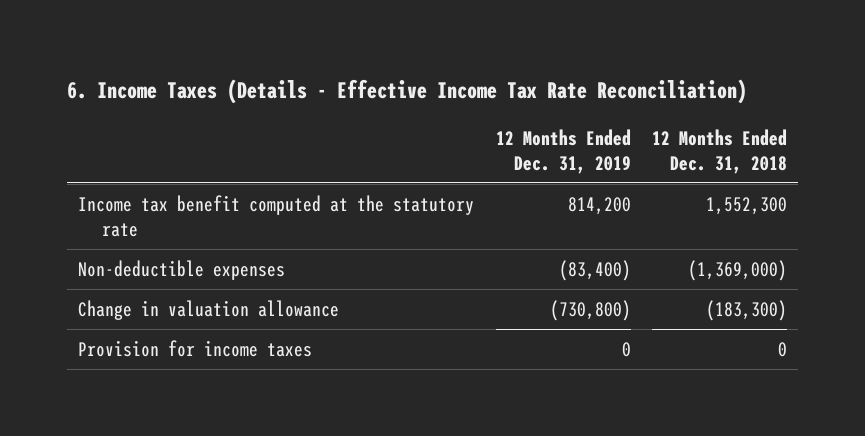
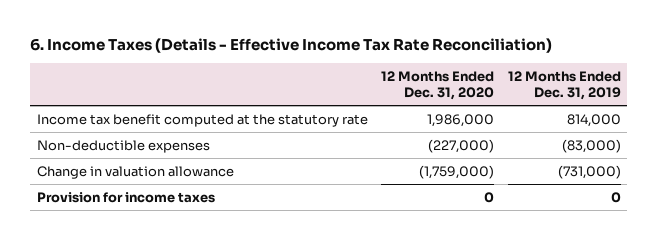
[651,128,787,174] 12 Months Ended Dec. 31, 2018 -> none
none -> [381,70,495,101] 12 Months Ended Dec. 31, 2020
[567,196,631,215] 814,200 -> [566,113,621,127] 814,000
[558,259,631,281] (83,400) -> [561,138,621,153] (83,000)
[549,299,631,321] (730,800) -> [557,164,621,179] (731,000)

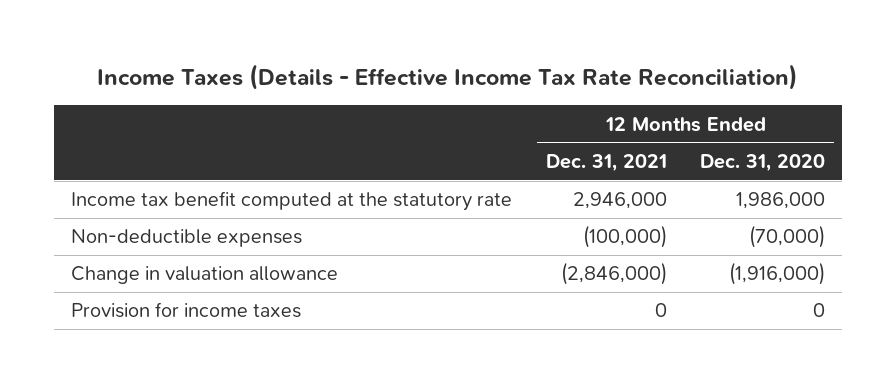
[29,37,552,53] 6. Income Taxes (Details - Effective Income Tax Rate Reconciliation) -> [97,64,799,91] Income Taxes (Details - Effective Income Tax Rate Reconciliation)
[507,70,621,101] 12 Months Ended Dec. 31, 2019 -> none
none -> [545,154,667,173] Dec. 31, 2021
[428,138,495,153] (227,000) -> [749,225,826,249] (70,000)
[419,164,495,179] (1,759,000) -> [729,262,826,286] (1,916,000)

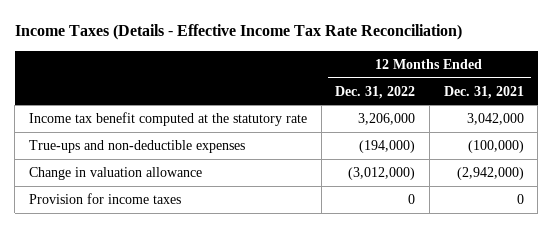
[700,154,826,173] Dec. 31, 2020 -> none
none -> [335,85,416,99] Dec. 31, 2022
[572,192,667,210] 2,946,000 -> [466,113,524,126] 3,042,000
[70,229,302,248] Non-deductible expenses -> [28,140,245,154] True-ups and non-deductible expenses
[560,262,667,286] (2,846,000) -> [456,167,524,181] (2,942,000)

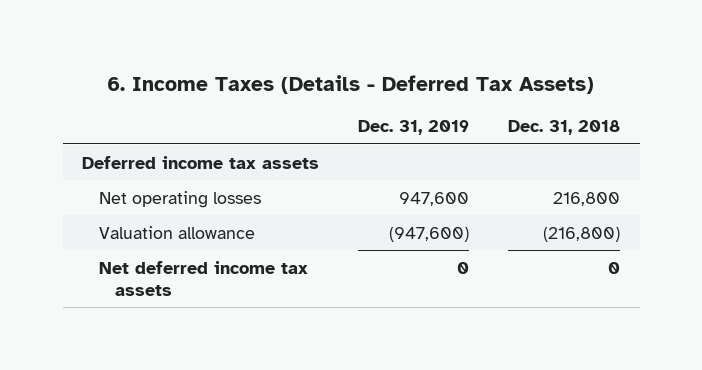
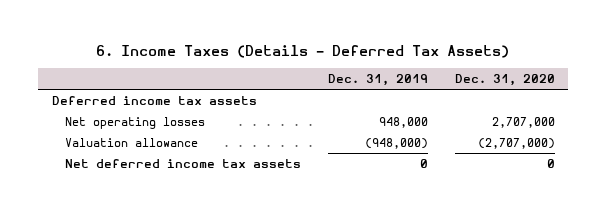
[508,120,621,136] Dec. 31, 2018 -> none
none -> [454,74,555,87] Dec. 31, 2020
[399,191,470,206] 947,600 -> [378,117,428,129] 948,000
[389,226,470,242] (947,600) -> [364,138,428,150] (948,000)

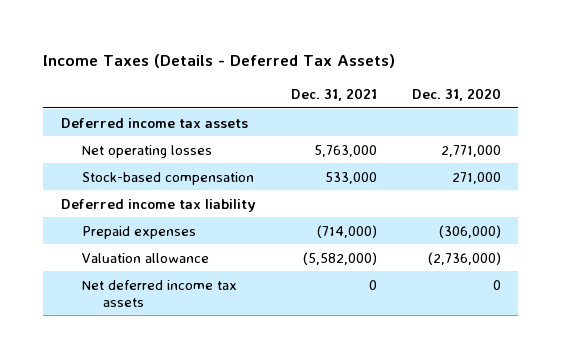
[96,45,510,59] 6. Income Taxes (Details - Deferred Tax Assets) -> [43,53,396,68] Income Taxes (Details - Deferred Tax Assets)
[327,74,428,87] Dec. 31, 2019 -> none
none -> [290,87,377,101] Dec. 31, 2021
[491,117,555,129] 2,707,000 -> [440,144,501,157] 2,771,000
none -> [81,171,254,185] Stock-based compensation
none -> [60,198,256,212] Deferred income tax liability
none -> [81,225,196,239] Prepaid expenses
[477,138,555,150] (2,707,000) -> [427,251,501,265] (2,736,000)

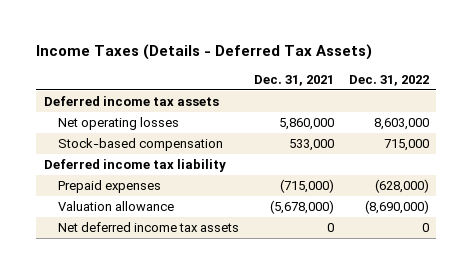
[411,87,501,101] Dec. 31, 2020 -> none
none -> [348,75,429,87] Dec. 31, 2022
[313,144,377,157] 5,763,000 -> [279,117,335,130] 5,860,000
[316,224,377,238] (714,000) -> [280,178,335,193] (715,000)
[302,251,377,265] (5,582,000) -> [270,199,335,214] (5,678,000)

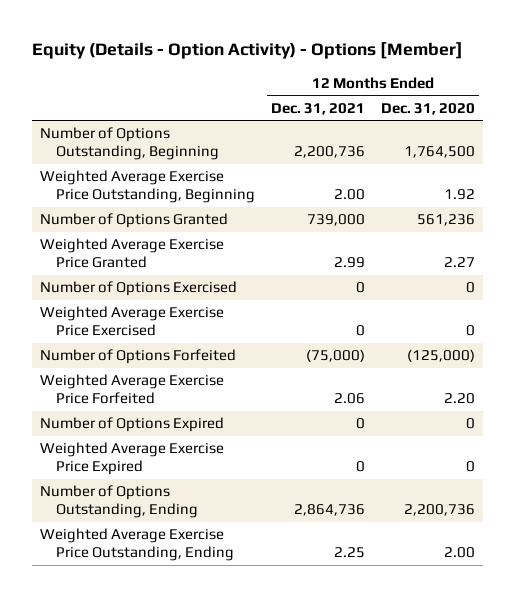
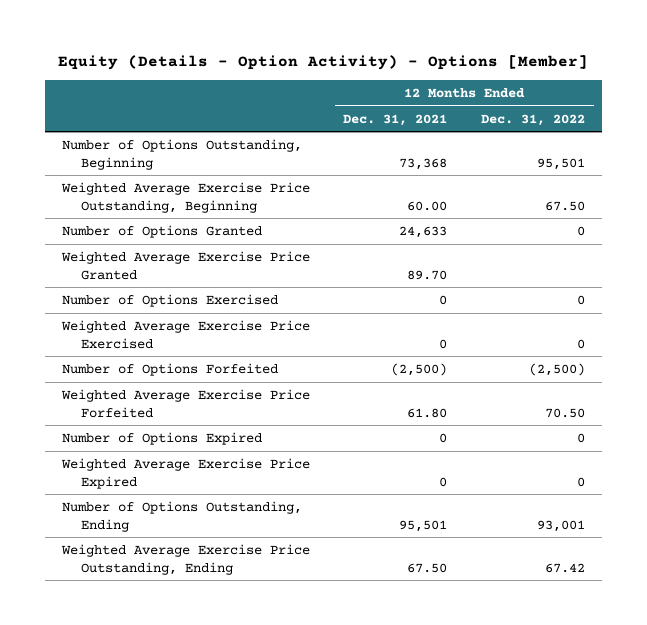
[380,102,475,115] Dec. 31, 2020 -> none
none -> [481,113,586,126] Dec. 31, 2022
[293,145,365,158] 2,200,736 -> [399,157,448,170] 73,368
[333,188,365,200] 2.00 -> [407,200,448,211] 60.00
[306,214,365,227] 739,000 -> [399,225,448,238] 24,633
[333,256,365,268] 2.99 -> [407,269,448,280] 89.70
[305,349,365,363] (75,000) -> [391,362,448,376] (2,500)
[333,392,365,404] 2.06 -> [407,407,448,418] 61.80
[293,503,365,516] 2,864,736 -> [399,519,448,532] 95,501
[333,546,365,558] 2.25 -> [407,562,448,573] 67.50

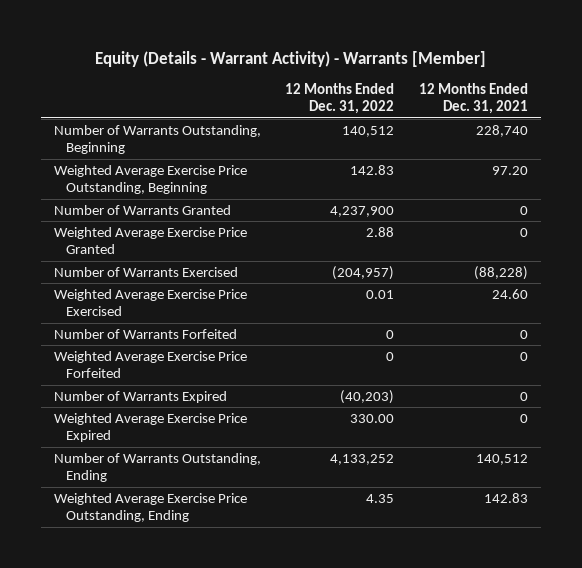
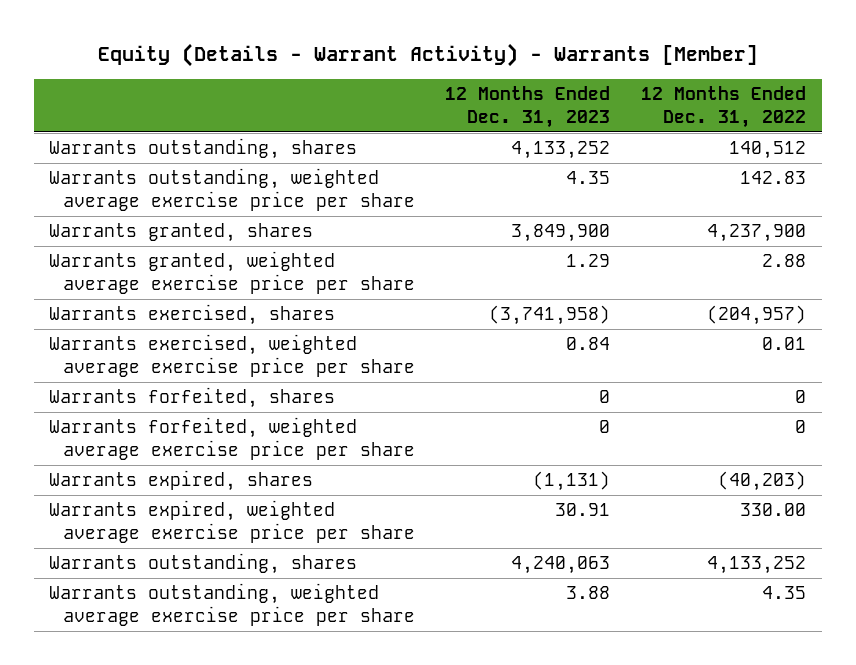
[419,82,529,115] 12 Months Ended Dec. 31, 2021 -> none
none -> [445,86,611,128] 12 Months Ended Dec. 31, 2023
[53,124,261,155] Number of Warrants Outstanding, Beginning -> [49,138,358,160] Warrants outstanding, shares
[53,164,247,195] Weighted Average Exercise Price Outstanding, Beginning -> [49,168,415,212] Warrants outstanding, weighted average exercise price per share
[53,204,231,215] Number of Warrants Granted -> [49,223,314,243] Warrants granted, shares
[53,226,247,255] Weighted Average Exercise Price Granted -> [49,251,415,295] Warrants granted, weighted average exercise price per share
[53,266,238,277] Number of Warrants Exercised -> [49,304,336,326] Warrants exercised, shares
[53,288,247,317] Weighted Average Exercise Price Exercised -> [49,334,415,378] Warrants exercised, weighted average exercise price per share
[53,328,237,339] Number of Warrants Forfeited -> [49,387,336,409] Warrants forfeited, shares
[53,350,247,379] Weighted Average Exercise Price Forfeited -> [49,417,415,461] Warrants forfeited, weighted average exercise price per share
[53,390,227,403] Number of Warrants Expired -> [49,470,314,492] Warrants expired, shares
[53,412,247,443] Weighted Average Exercise Price Expired -> [49,500,415,544] Warrants expired, weighted average exercise price per share
[53,452,261,483] Number of Warrants Outstanding, Ending -> [49,553,358,575] Warrants outstanding, shares
[53,492,247,523] Weighted Average Exercise Price Outstanding, Ending -> [49,583,415,627] Warrants outstanding, weighted average exercise price per share

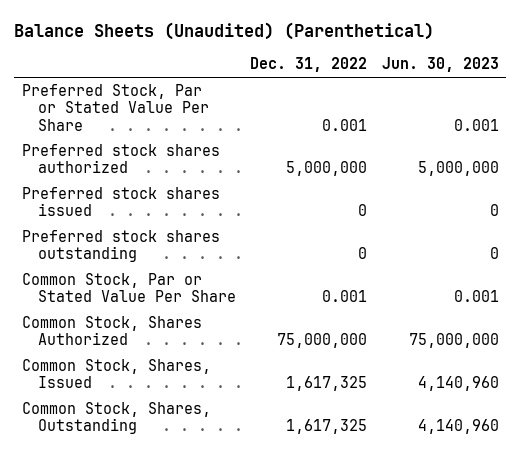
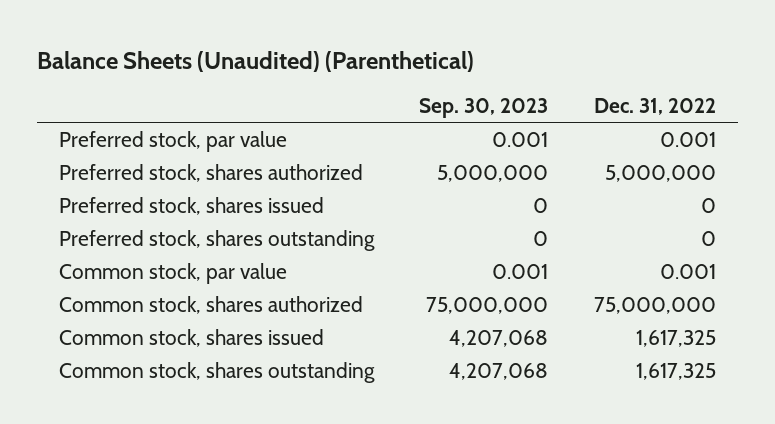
[381,57,499,73] Jun. 30, 2023 -> none
none -> [419,98,549,119] Sep. 30, 2023
[21,84,209,131] Preferred Stock, Par or Stated Value Per Share -> [59,130,288,152] Preferred stock, par value
[21,144,220,174] Preferred stock shares authorized -> [59,163,364,182] Preferred stock, shares authorized
[21,187,220,217] Preferred stock shares issued -> [59,196,325,215] Preferred stock, shares issued
[21,230,220,263] Preferred stock shares outstanding -> [59,229,376,251] Preferred stock, shares outstanding
[21,273,236,303] Common Stock, Par or Stated Value Per Share -> [59,262,288,284] Common stock, par value
[21,316,202,346] Common Stock, Shares Authorized -> [59,295,364,314] Common stock, shares authorized
[21,359,211,389] Common Stock, Shares, Issued -> [59,328,325,347] Common stock, shares issued
[21,402,211,435] Common Stock, Shares, Outstanding -> [59,361,376,383] Common stock, shares outstanding

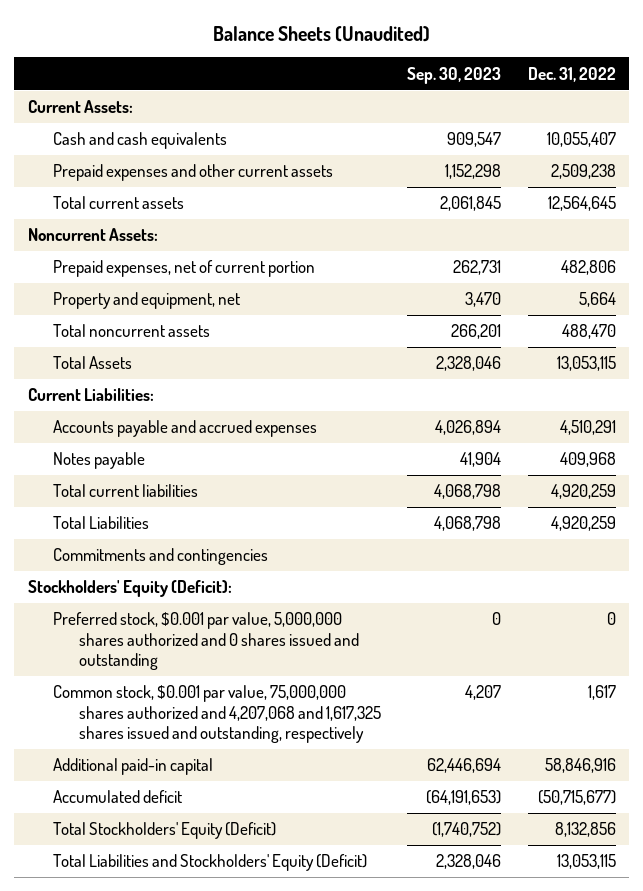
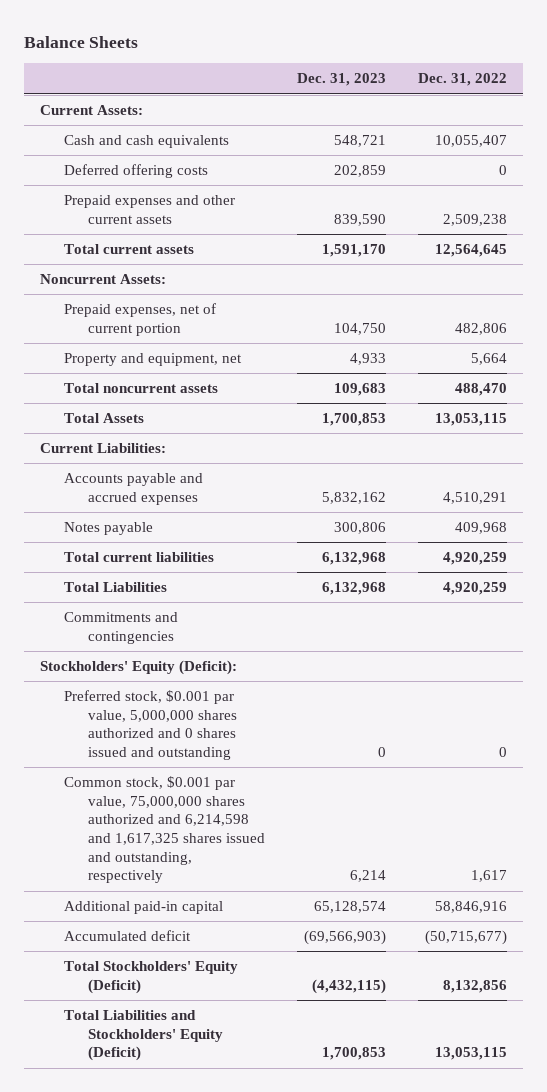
[212,25,430,42] Balance Sheets (Unaudited) -> [24,36,139,49] Balance Sheets
[407,66,502,84] Sep. 30, 2023 -> none
none -> [296,73,386,87] Dec. 31, 2023
none -> [63,164,208,179] Deferred offering costs
[53,685,382,743] Common stock, $0.001 par value, 75,000,000 shares authorized and 4,207,068 and 1,617,325 shares issued and outstanding, respectively -> [63,776,265,884] Common stock, $0.001 par value, 75,000,000 shares authorized and 6,214,598 and 1,617,325 shares issued and outstanding, respectively

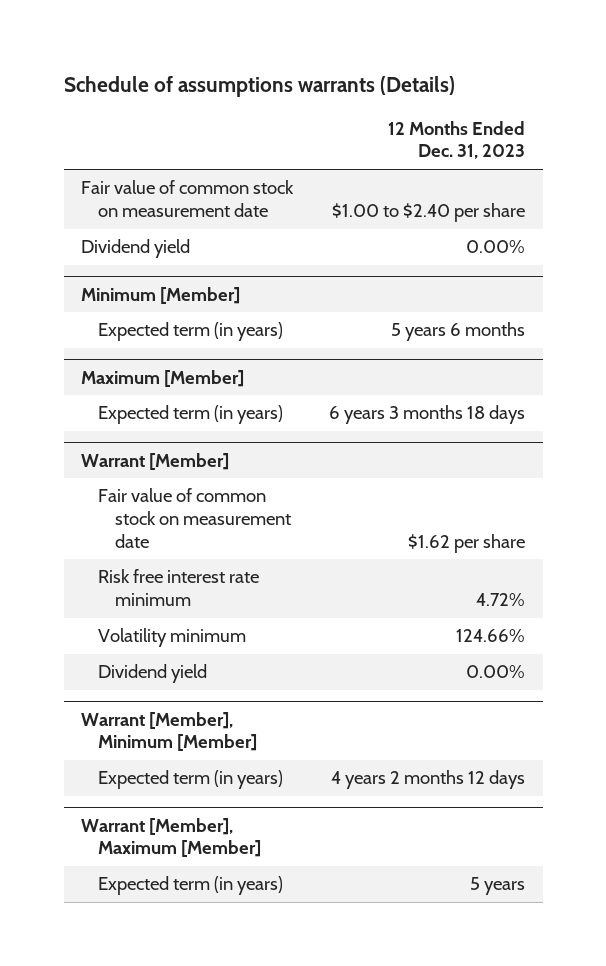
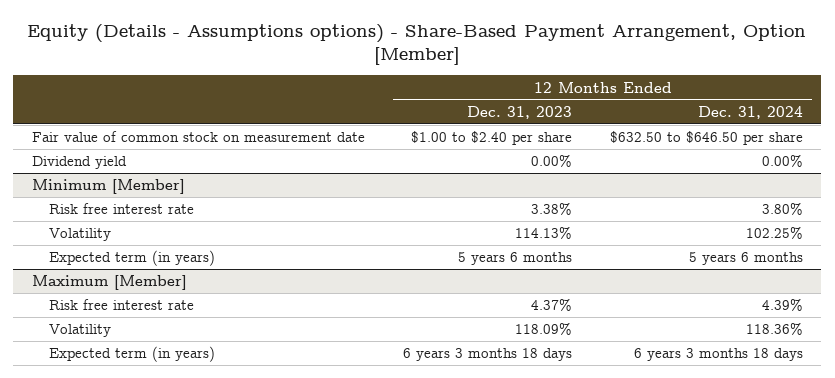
[63,76,455,98] Schedule of assumptions warrants (Details) -> [27,23,807,66] Equity (Details - Assumptions options) - Share-Based Payment Arrangement, Option [Member]
none -> [697,105,803,119] Dec. 31, 2024
none -> [48,203,194,215] Risk free interest rate
none -> [48,228,111,242] Volatility
none -> [48,299,194,311] Risk free interest rate
none -> [48,324,111,338] Volatility
[81,452,230,470] Warrant [Member] -> none
[97,488,291,548] Fair value of common stock on measurement date -> none
[97,569,259,607] Risk free interest rate minimum -> none
[97,628,246,648] Volatility minimum -> none
[97,664,207,684] Dividend yield -> none
[81,711,257,752] Warrant [Member], Minimum [Member] -> none
[97,770,283,790] Expected term (in years) -> none
[81,817,261,858] Warrant [Member], Maximum [Member] -> none
[97,876,283,896] Expected term (in years) -> none

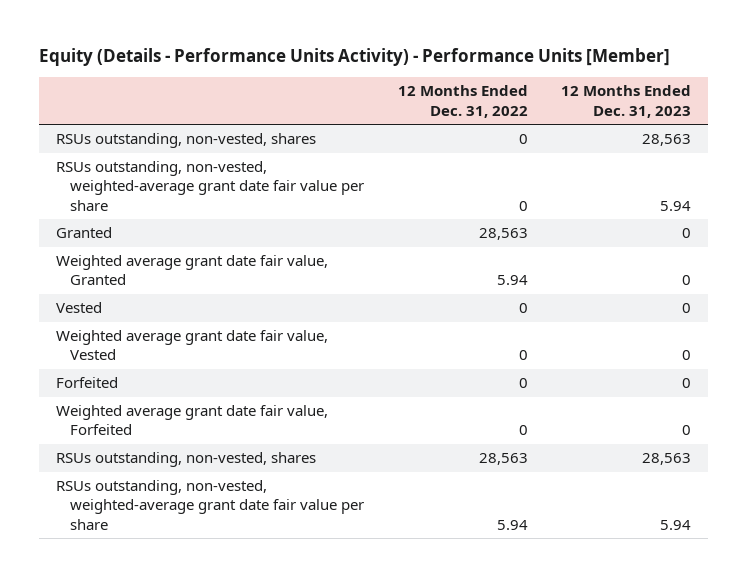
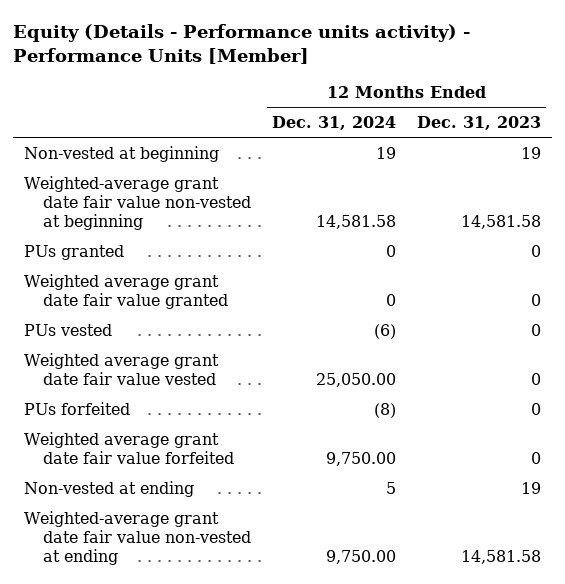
[39,48,671,67] Equity (Details - Performance Units Activity) - Performance Units [Member] -> [13,23,471,64] Equity (Details - Performance units activity) - Performance Units [Member]
[397,85,528,118] 12 Months Ended Dec. 31, 2022 -> none
none -> [272,116,397,131] Dec. 31, 2024
[56,133,317,149] RSUs outstanding, non-vested, shares -> [23,145,219,162] Non-vested at beginning
[642,134,692,147] 28,563 -> [521,146,542,159] 19
[56,161,365,211] RSUs outstanding, non-vested, weighted-average grant date fair value per share -> [23,175,252,231] Weighted-average grant date fair value non-vested at beginning
[660,200,692,211] 5.94 -> [461,215,542,230] 14,581.58
[56,227,113,239] Granted -> [23,244,124,260] PUs granted
[56,255,329,286] Weighted average grant date fair value, Granted -> [23,273,229,309] Weighted average grant date fair value granted
[56,302,103,314] Vested -> [23,323,112,336] PUs vested
[56,330,329,361] Weighted average grant date fair value, Vested -> [23,352,219,385] Weighted average grant date fair value vested
[56,377,119,389] Forfeited -> [23,401,130,415] PUs forfeited
[56,405,329,436] Weighted average grant date fair value, Forfeited -> [23,431,235,464] Weighted average grant date fair value forfeited
[56,452,317,468] RSUs outstanding, non-vested, shares -> [23,480,194,497] Non-vested at ending
[642,453,692,466] 28,563 -> [521,481,542,494] 19
[56,480,365,530] RSUs outstanding, non-vested, weighted-average grant date fair value per share -> [23,510,252,566] Weighted-average grant date fair value non-vested at ending
[660,519,692,530] 5.94 -> [461,550,542,565] 14,581.58

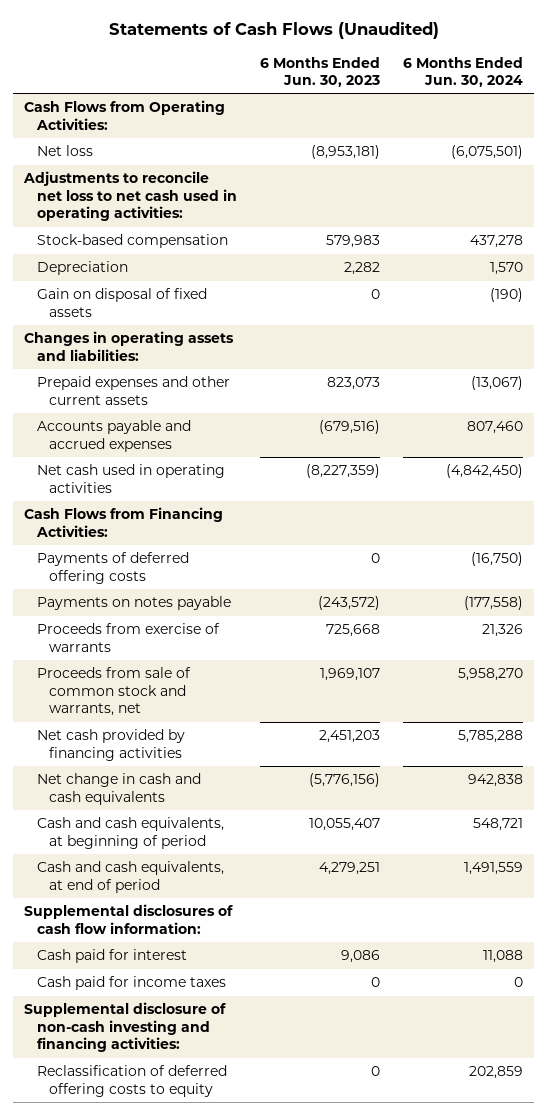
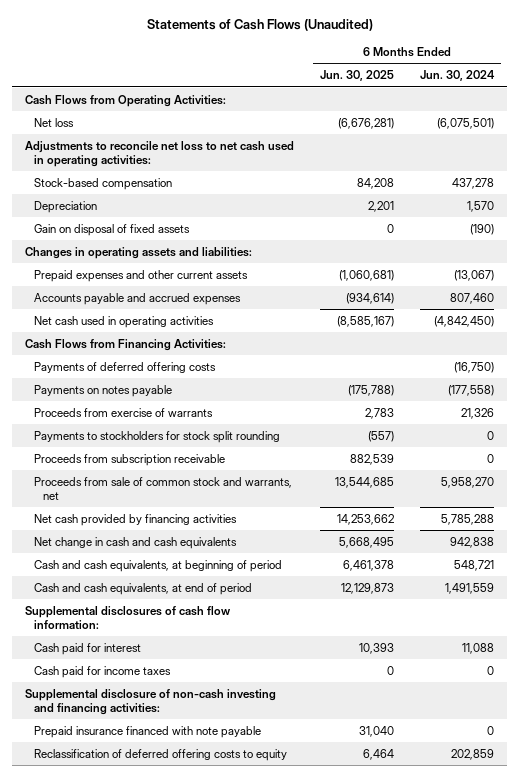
[259,56,380,87] 6 Months Ended Jun. 30, 2023 -> none
none -> [320,70,395,82] Jun. 30, 2025
none -> [34,430,281,443] Payments to stockholders for stock split rounding
none -> [34,453,226,466] Proceeds from subscription receivable
none -> [34,725,262,738] Prepaid insurance financed with note payable

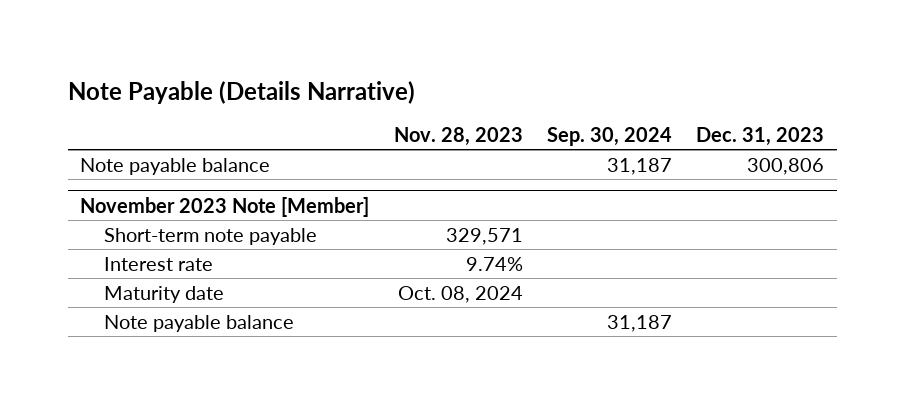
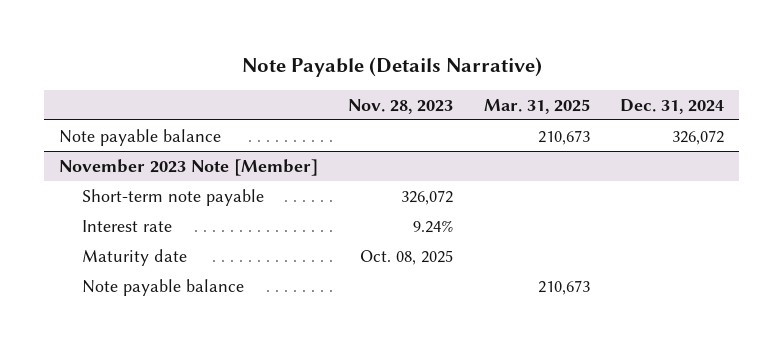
[546,126,672,146] Sep. 30, 2024 -> none
[696,126,825,146] Dec. 31, 2023 -> none
none -> [483,98,590,114] Mar. 31, 2025
none -> [619,98,724,114] Dec. 31, 2024
[445,227,523,245] 329,571 -> [401,189,454,205] 326,072
[465,256,523,271] 9.74% -> [413,219,454,233] 9.24%
[397,285,523,303] Oct. 08, 2024 -> [360,249,454,265] Oct. 08, 2025

